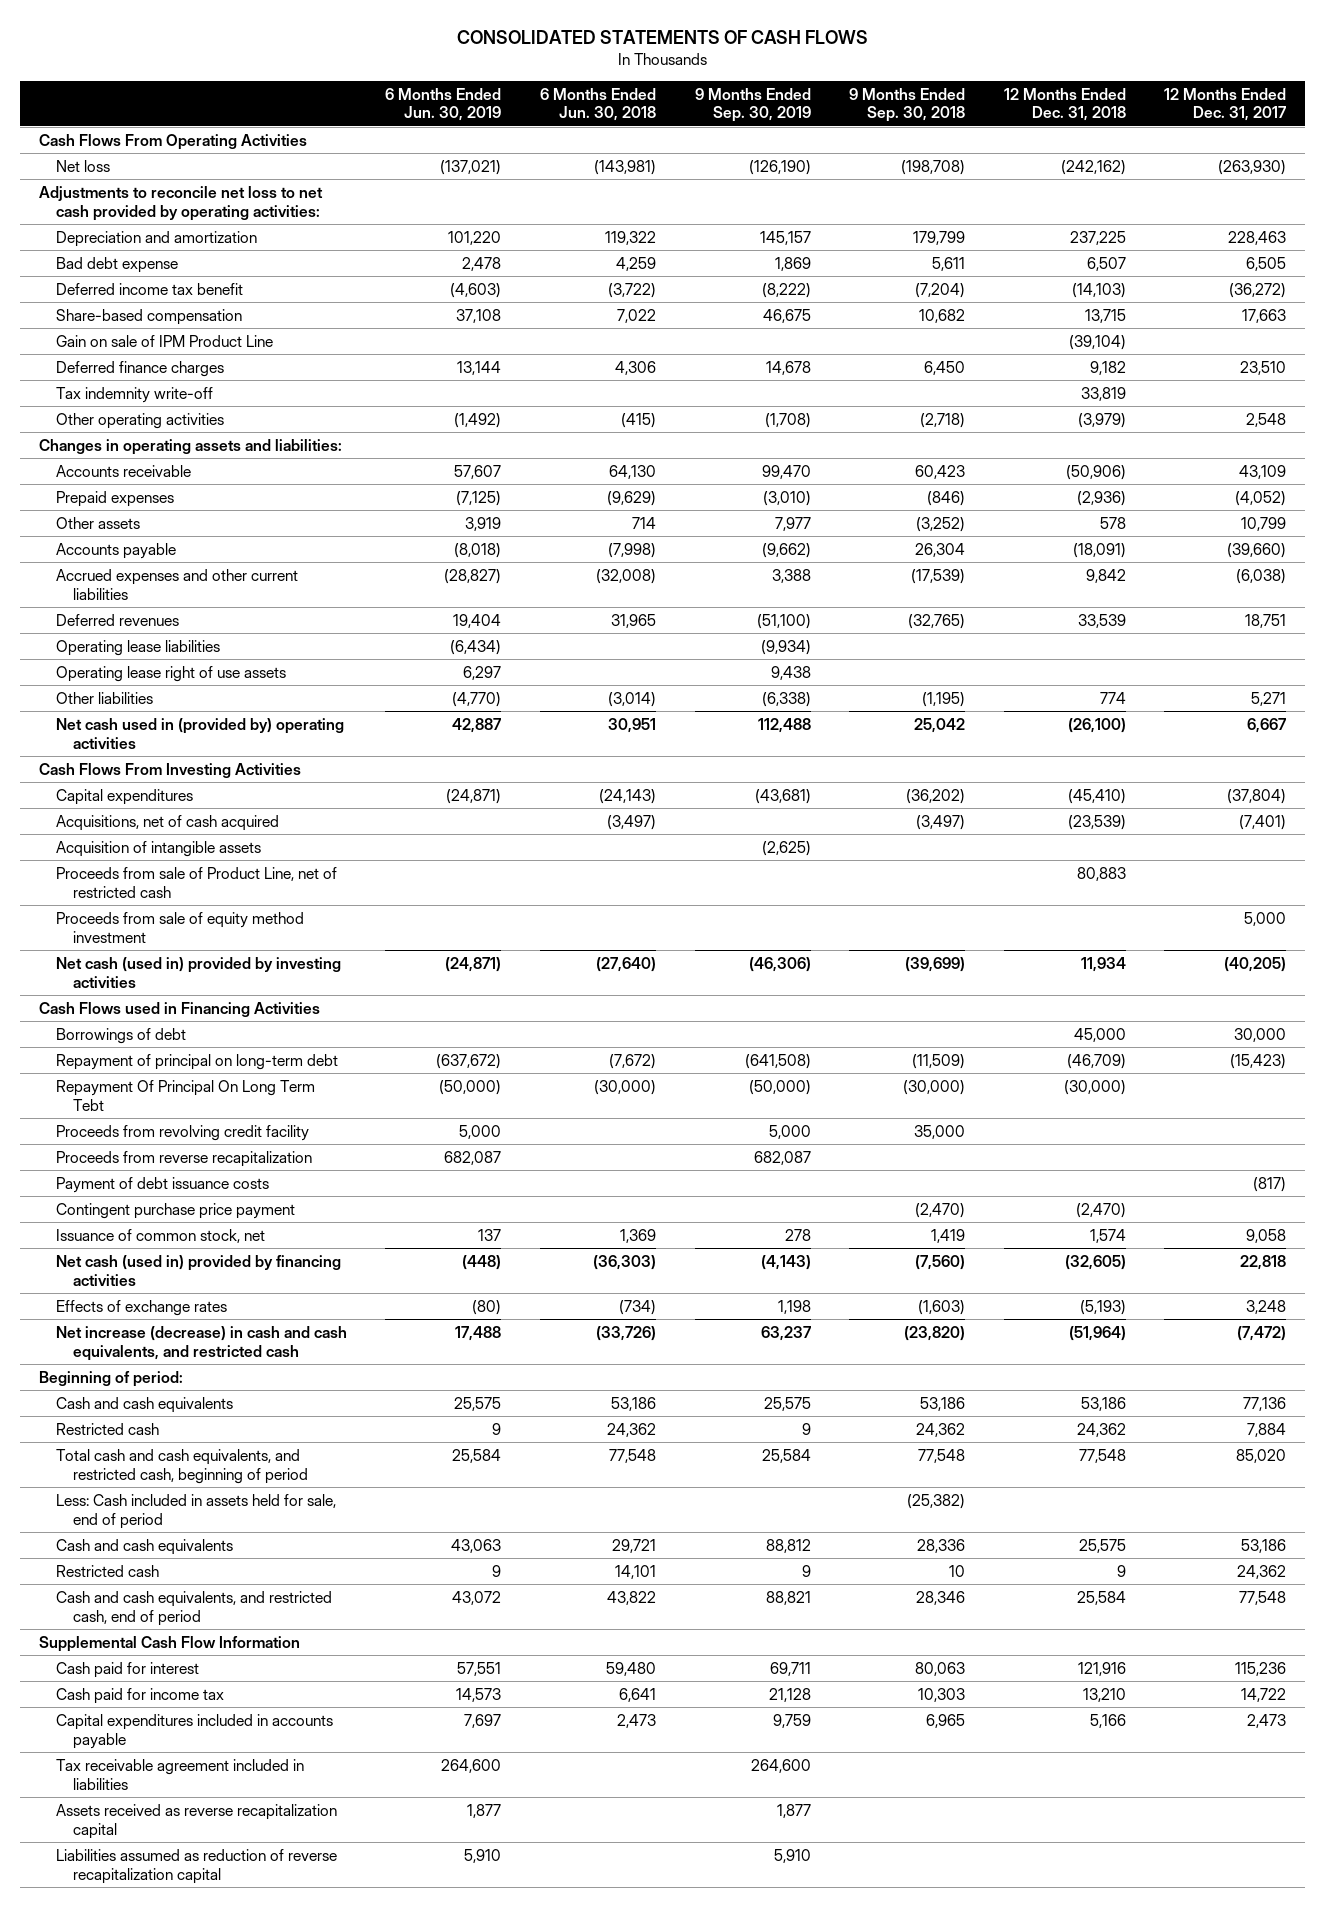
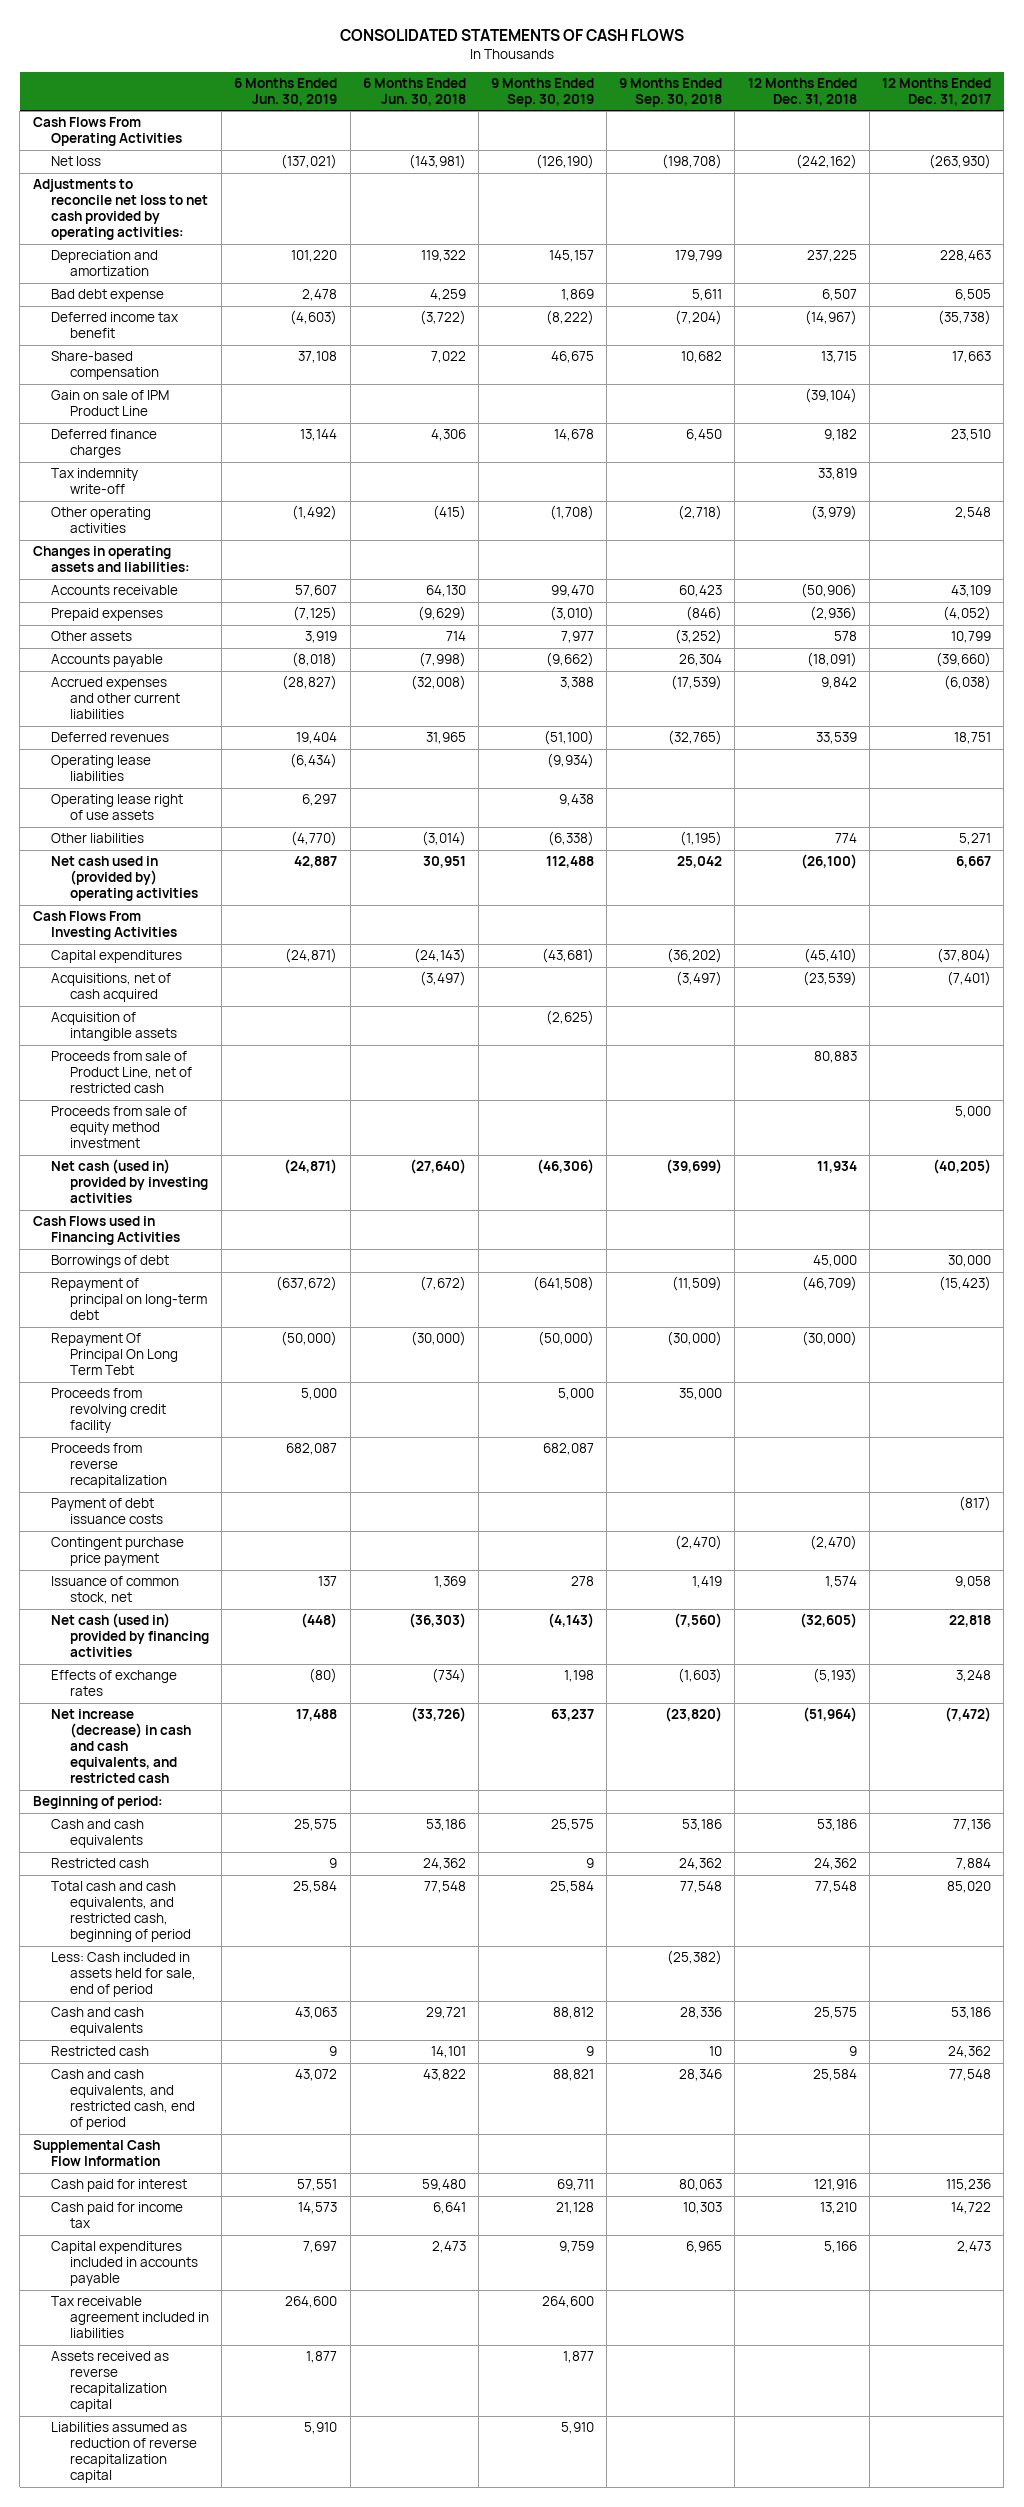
[1071,282,1126,298] (14,103) -> [804,310,857,326] (14,967)
[1229,282,1287,298] (36,272) -> [937,310,991,326] (35,738)

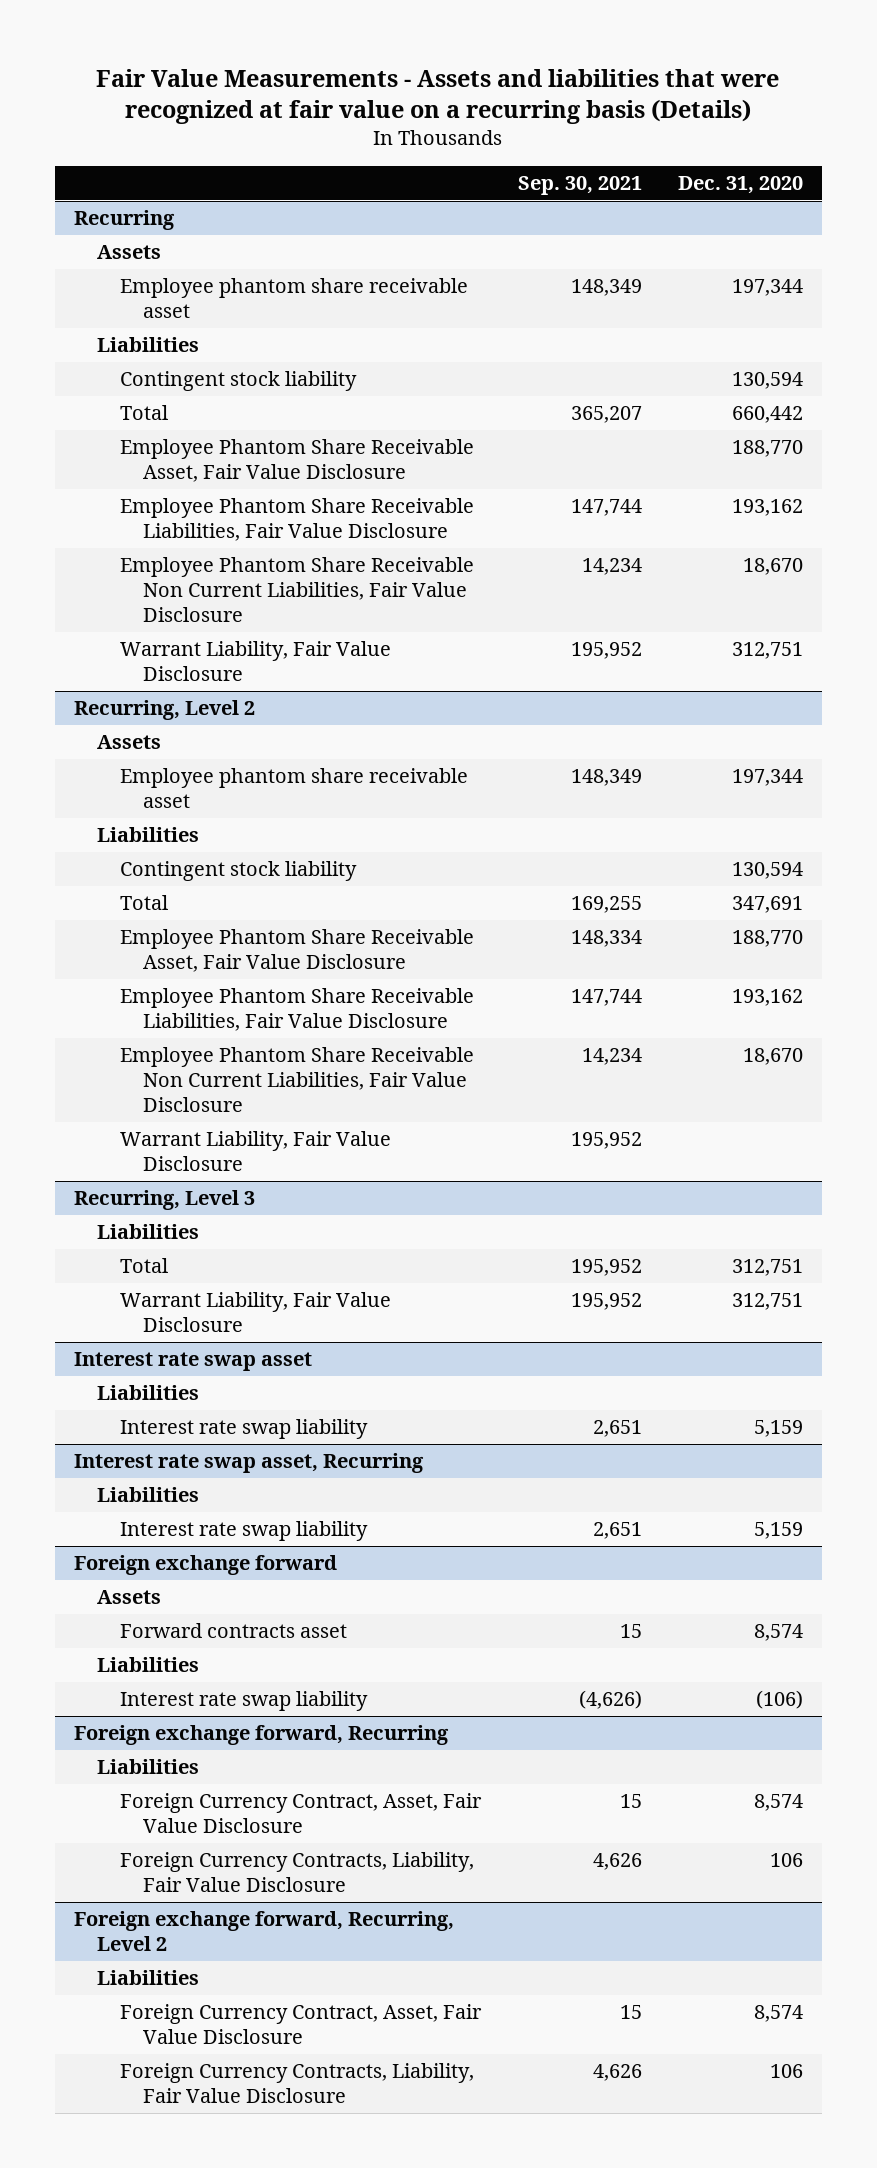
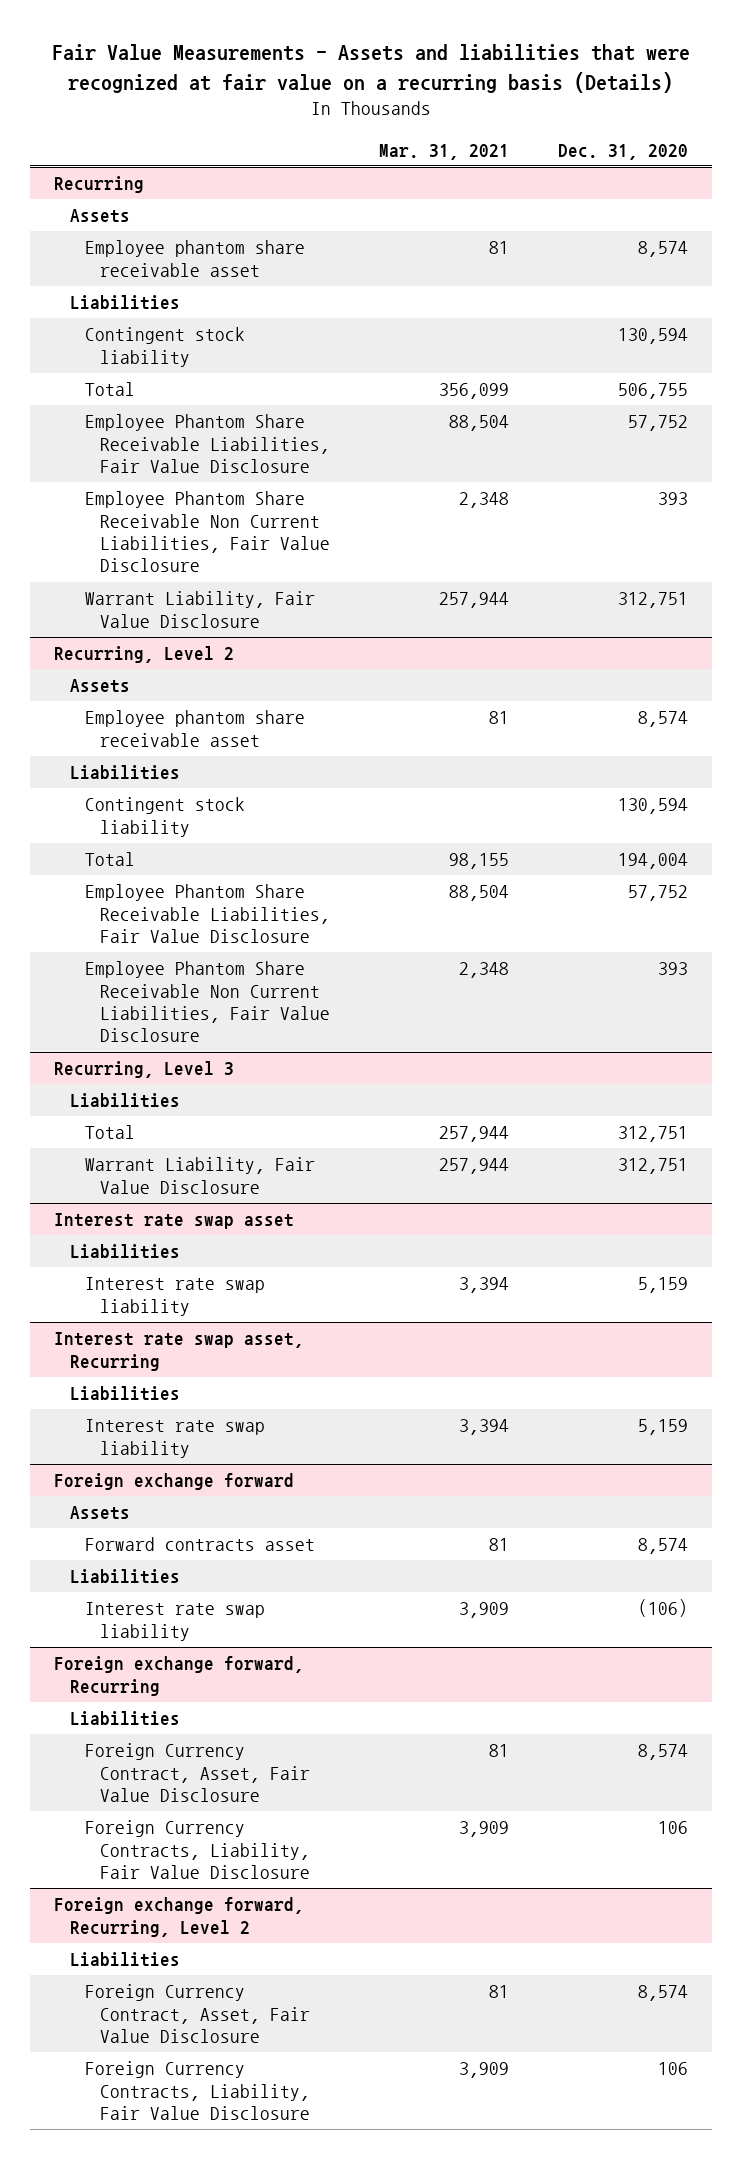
[517,176,642,196] Sep. 30, 2021 -> none
none -> [378,143,509,160] Mar. 31, 2021
[732,279,804,297] 197,344 -> [637,241,688,258] 8,574
[119,439,474,483] Employee Phantom Share Receivable Asset, Fair Value Disclosure -> none
[732,406,804,424] 660,442 -> [617,383,688,400] 506,755
[732,499,804,517] 193,162 -> [627,415,688,432] 57,752
[743,558,804,576] 18,670 -> [657,492,688,506] 393
[732,769,804,787] 197,344 -> [637,711,688,728] 8,574
[119,929,474,973] Employee Phantom Share Receivable Asset, Fair Value Disclosure -> none
[119,1131,391,1172] Warrant Liability, Fair Value Disclosure -> none
[732,896,804,914] 347,691 -> [617,853,688,870] 194,004
[732,989,804,1007] 193,162 -> [627,885,688,902] 57,752
[743,1048,804,1066] 18,670 -> [657,962,688,976] 393

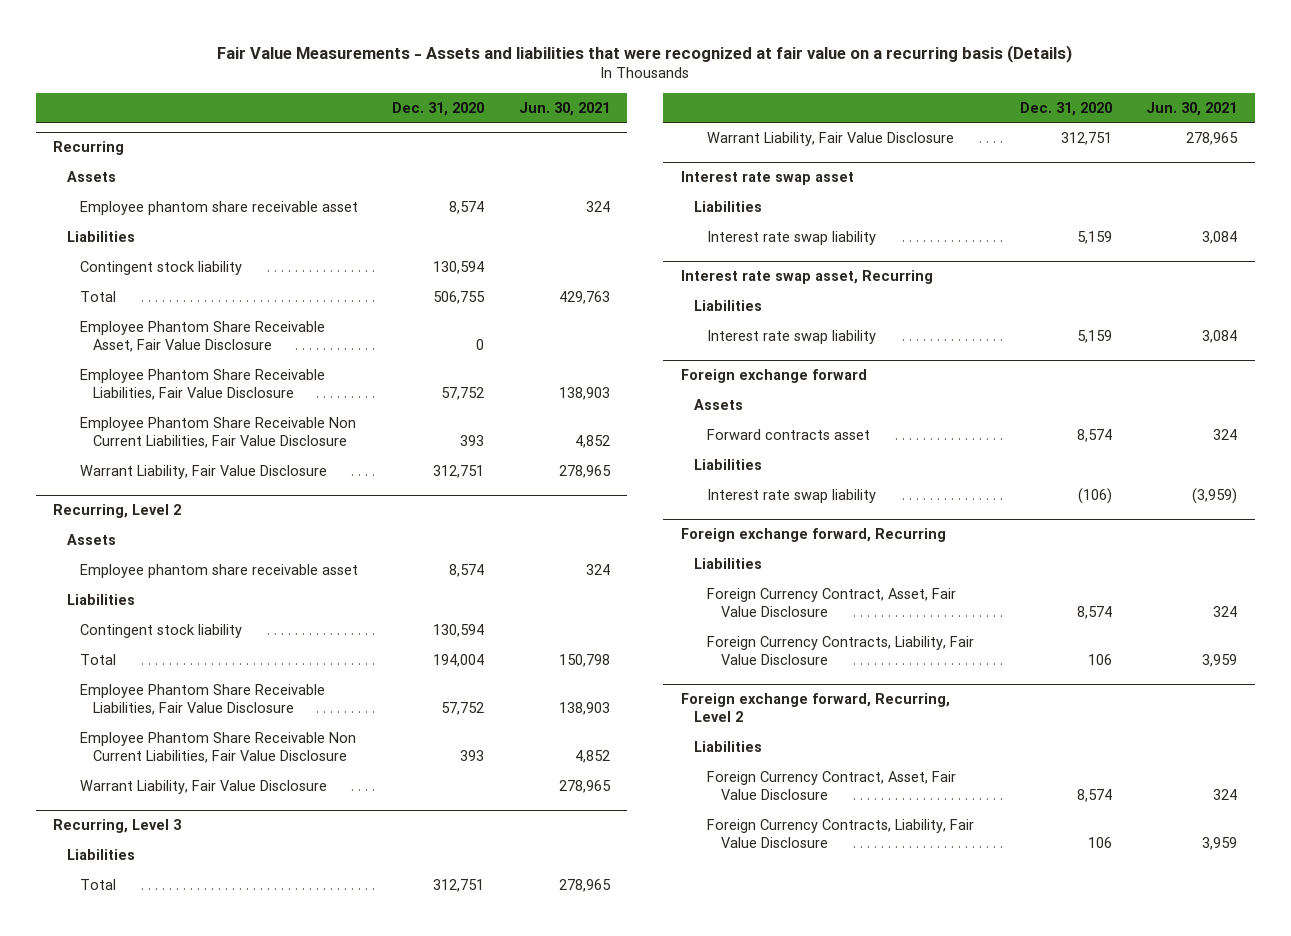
[378,143,509,160] Mar. 31, 2021 -> none
none -> [518,101,610,116] Jun. 30, 2021
none -> [79,320,325,353] Employee Phantom Share Receivable Asset, Fair Value Disclosure
none -> [79,779,327,794] Warrant Liability, Fair Value Disclosure

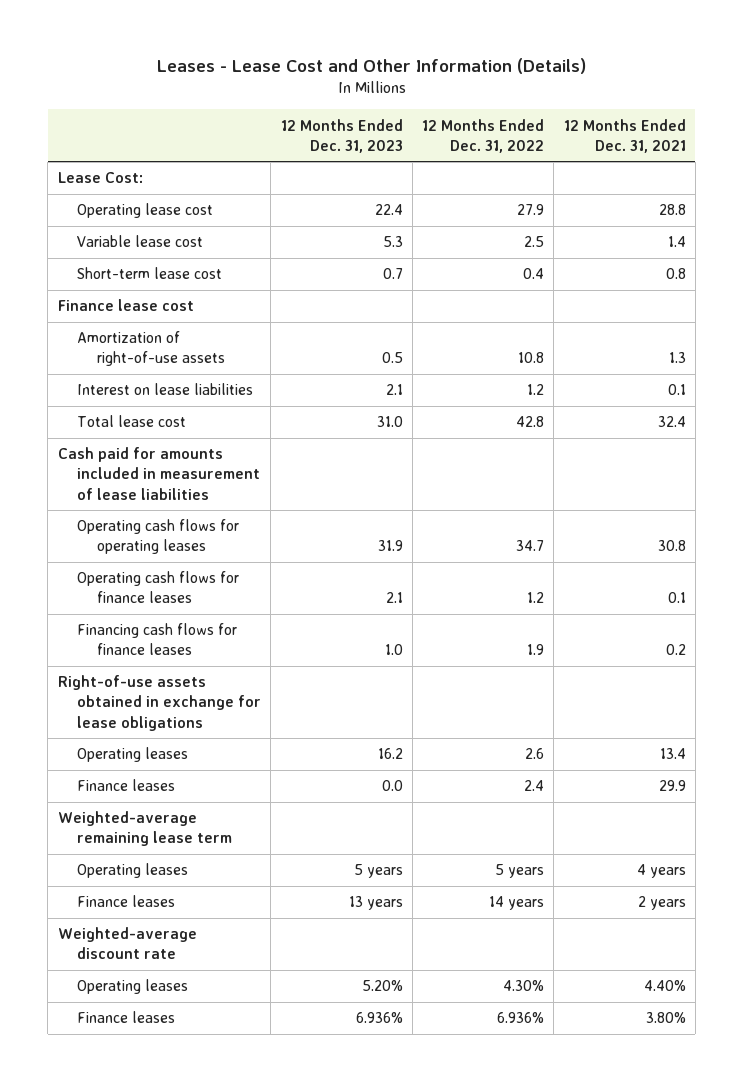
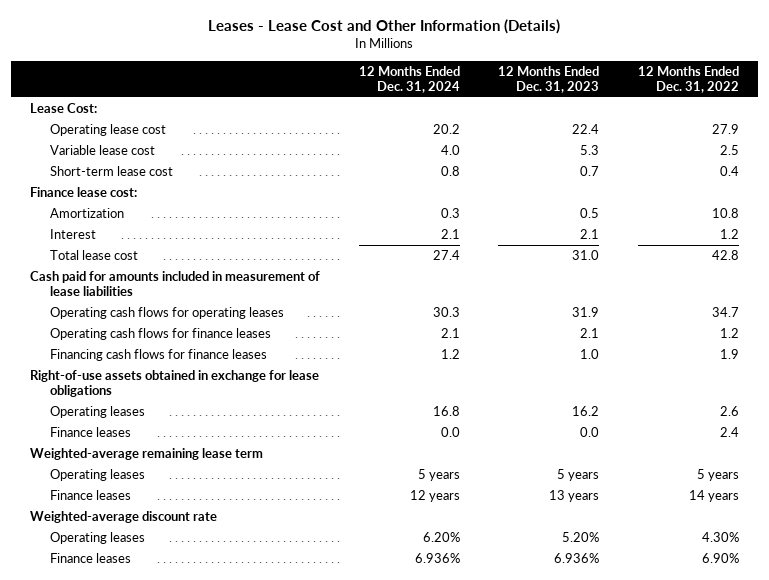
[563,118,686,153] 12 Months Ended Dec. 31, 2021 -> none
none -> [358,66,460,94] 12 Months Ended Dec. 31, 2024
[57,299,194,312] Finance lease cost -> [30,186,138,197] Finance lease cost:
[77,331,225,367] Amortization of right-of-use assets -> [49,207,124,218] Amortization
[77,383,254,396] Interest on lease liabilities -> [49,228,96,239] Interest
[497,1012,545,1024] 6.936% -> [701,552,739,563] 6.90%

